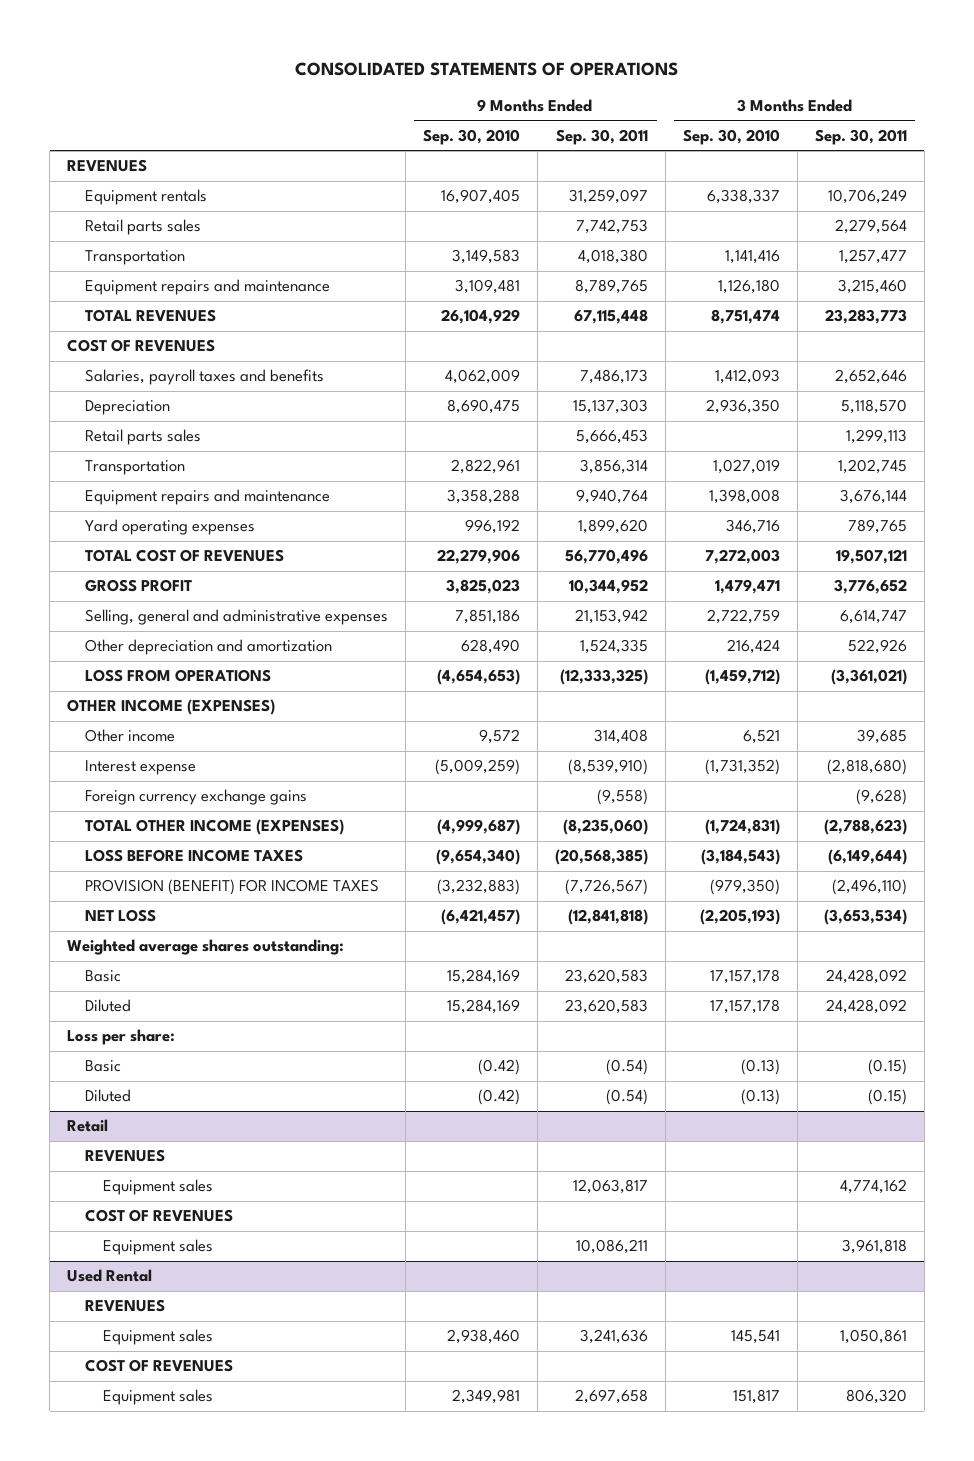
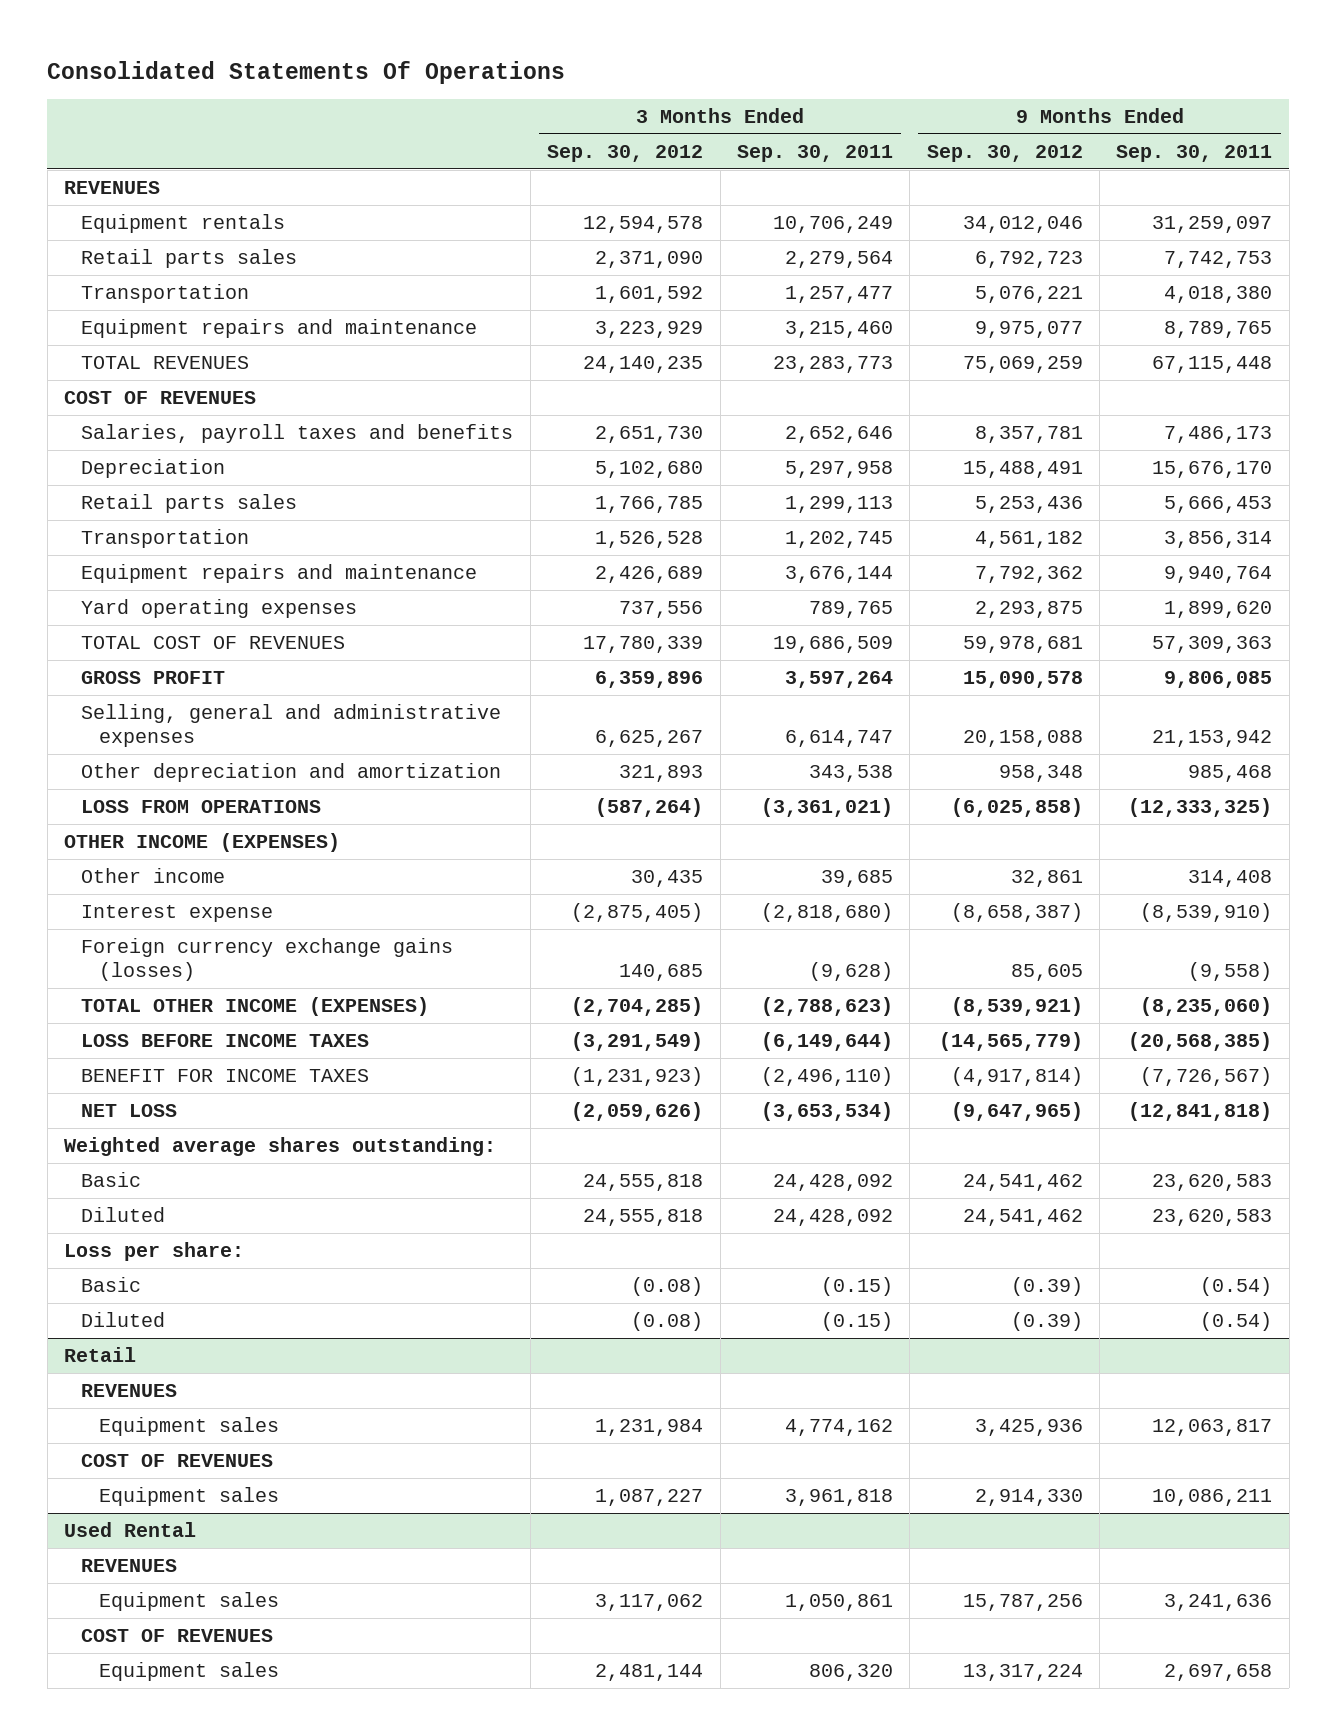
[294,61,678,76] CONSOLIDATED STATEMENTS OF OPERATIONS -> [47,60,566,84] Consolidated Statements Of Operations
[423,128,521,145] Sep. 30, 2010 -> none
[682,128,780,145] Sep. 30, 2010 -> none
none -> [547,144,704,162] Sep. 30, 2012
none -> [926,144,1083,162] Sep. 30, 2012
[572,399,648,415] 15,137,303 -> [1152,461,1273,479] 15,676,170
[840,399,907,415] 5,118,570 -> [784,461,893,479] 5,297,958
[564,549,648,565] 56,770,496 -> [1152,636,1273,654] 57,309,363
[835,549,907,565] 19,507,121 -> [772,636,893,654] 19,686,509
[568,579,648,595] 10,344,952 -> [1164,671,1273,689] 9,806,085
[833,579,907,595] 3,776,652 -> [784,671,893,689] 3,597,264
[579,639,648,655] 1,524,335 -> [1188,765,1273,783] 985,468
[847,639,907,655] 522,926 -> [808,765,893,783] 343,538
[85,789,308,806] Foreign currency exchange gains -> [81,938,454,982] Foreign currency exchange gains (losses)
[85,879,380,896] PROVISION (BENEFIT) FOR INCOME TAXES -> [81,1069,370,1083] BENEFIT FOR INCOME TAXES

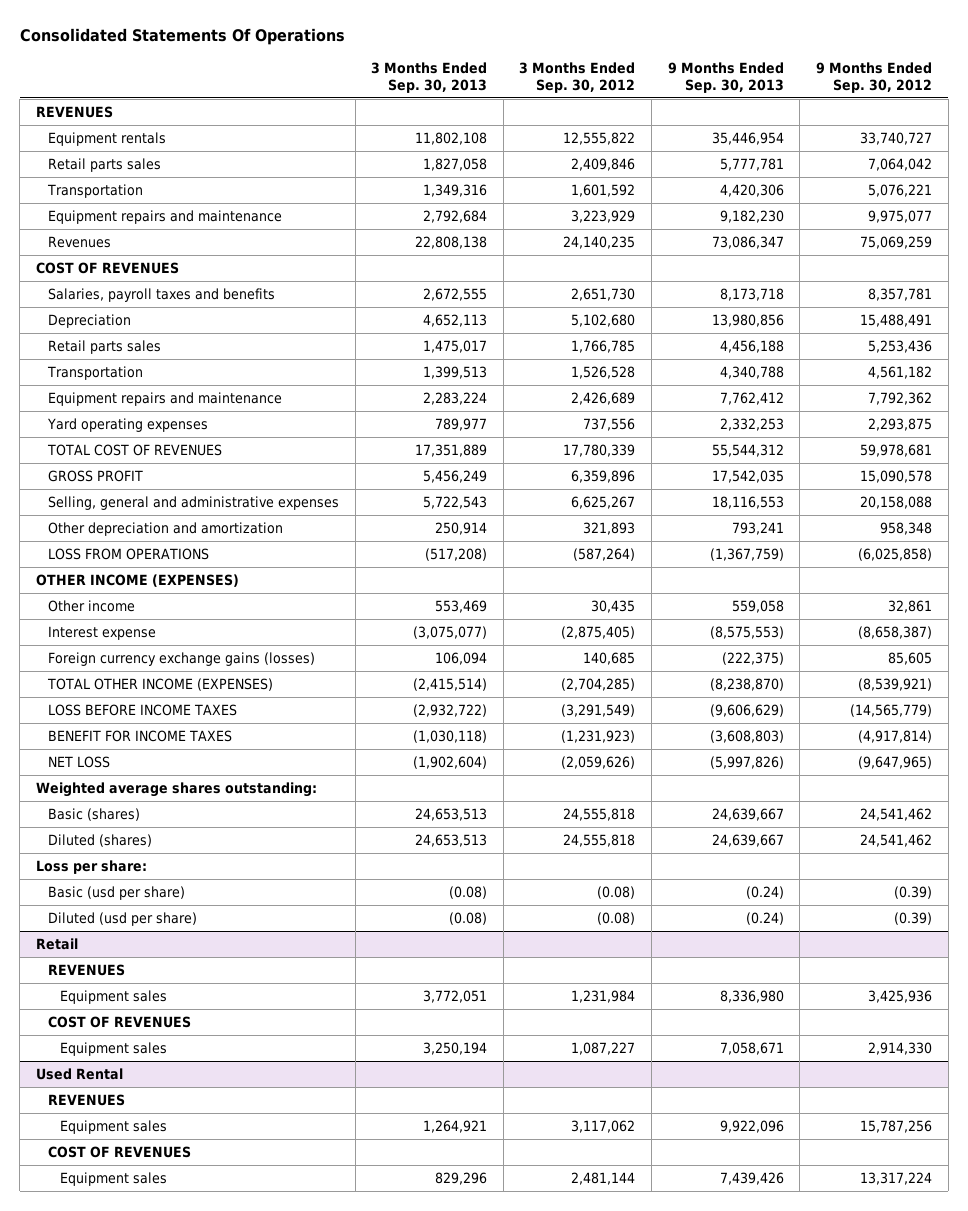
[736,144,893,162] Sep. 30, 2011 -> none
[1116,144,1273,162] Sep. 30, 2011 -> none
none -> [371,62,488,94] 3 Months Ended Sep. 30, 2013
none -> [667,62,784,94] 9 Months Ended Sep. 30, 2013
[583,216,704,234] 12,594,578 -> [563,131,636,145] 12,555,822
[962,216,1083,234] 34,012,046 -> [860,131,933,145] 33,740,727
[595,251,704,269] 2,371,090 -> [571,157,636,171] 2,409,846
[974,251,1083,269] 6,792,723 -> [868,157,933,171] 7,064,042
[81,356,250,370] TOTAL REVENUES -> [47,235,111,248] Revenues
[81,1172,142,1188] Basic -> [47,807,140,821] Basic (shares)
[81,1207,166,1223] Diluted -> [47,833,152,847] Diluted (shares)
[81,1277,142,1293] Basic -> [47,885,185,900] Basic (usd per share)
[81,1312,166,1328] Diluted -> [47,911,197,926] Diluted (usd per share)

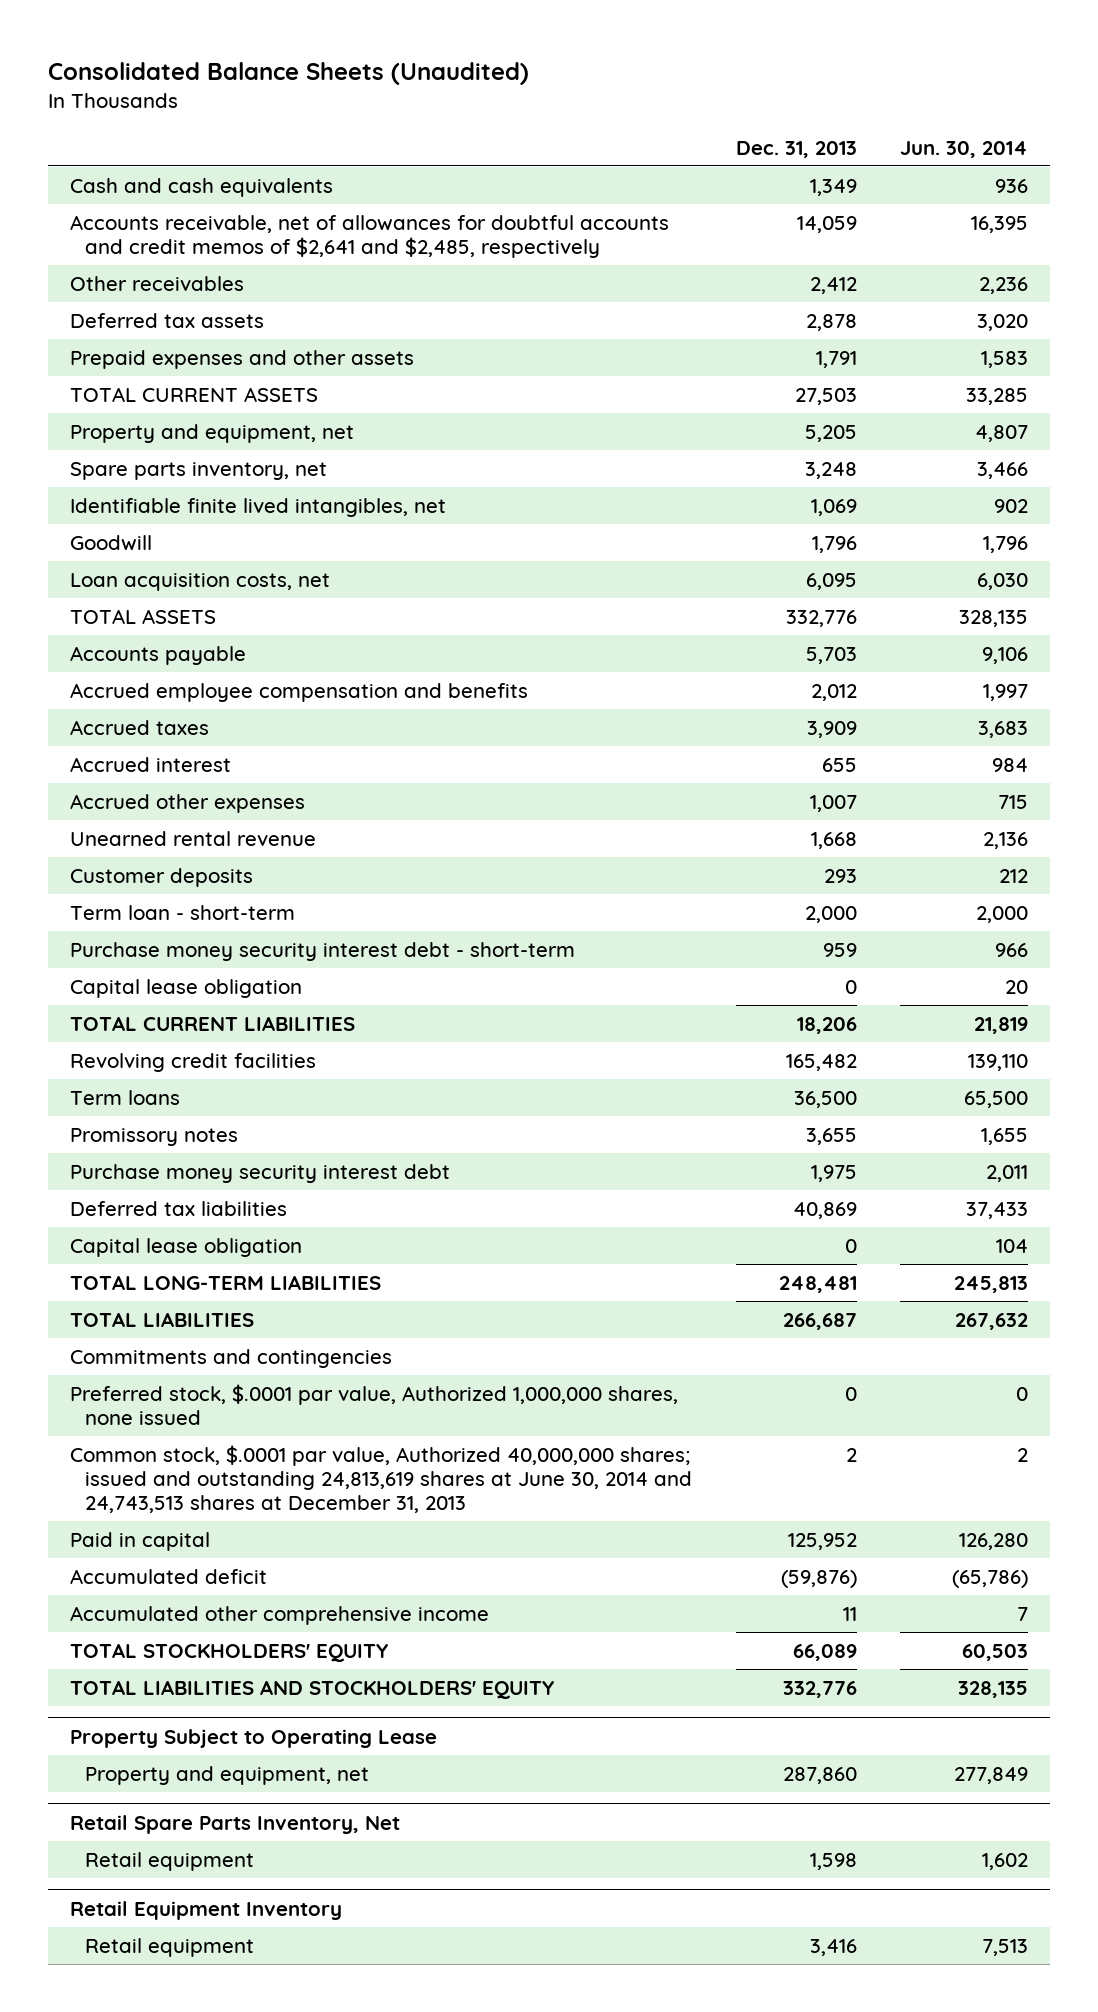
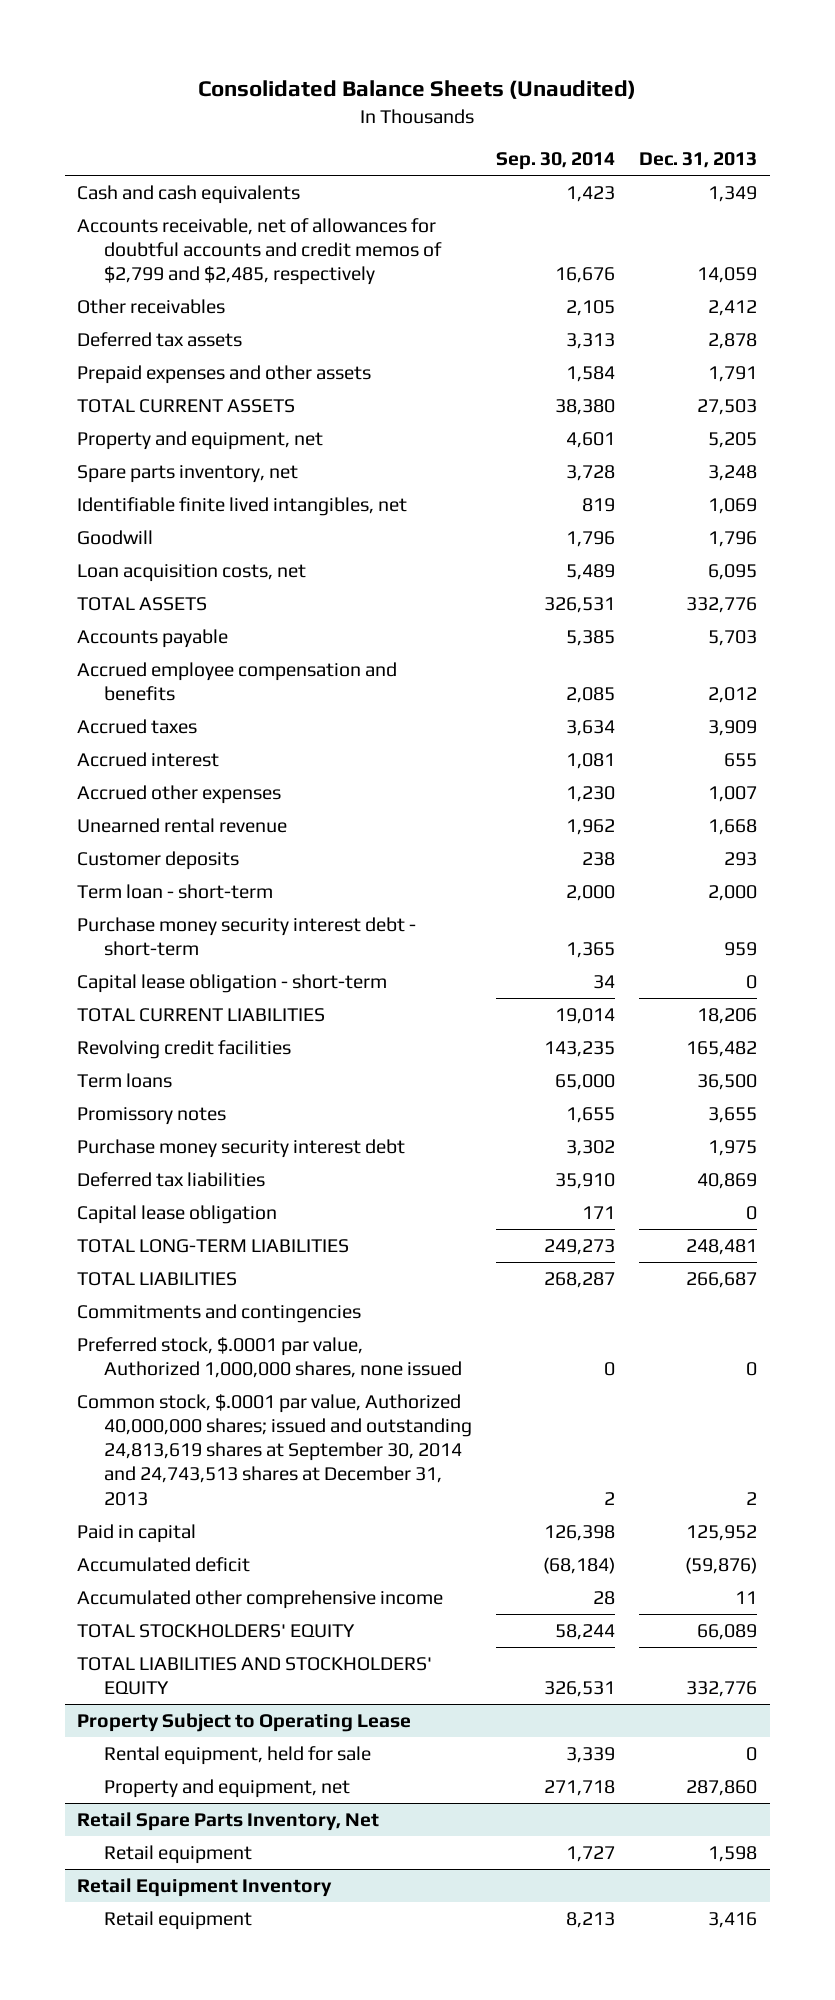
[900,140,1029,158] Jun. 30, 2014 -> none
none -> [496,152,616,171] Sep. 30, 2014
[69,214,669,258] Accounts receivable, net of allowances for doubtful accounts and credit memos of $2,641 and $2,485, respectively -> [77,217,442,286] Accounts receivable, net of allowances for doubtful accounts and credit memos of $2,799 and $2,485, respectively
[69,978,302,998] Capital lease obligation -> [77,973,388,993] Capital lease obligation - short-term
[69,1444,693,1513] Common stock, $.0001 par value, Authorized 40,000,000 shares; issued and outstanding 24,813,619 shares at June 30, 2014 and 24,743,513 shares at December 31, 2013 -> [77,1393,472,1506] Common stock, $.0001 par value, Authorized 40,000,000 shares; issued and outstanding 24,813,619 shares at September 30, 2014 and 24,743,513 shares at December 31, 2013
none -> [103,1745,371,1765] Rental equipment, held for sale

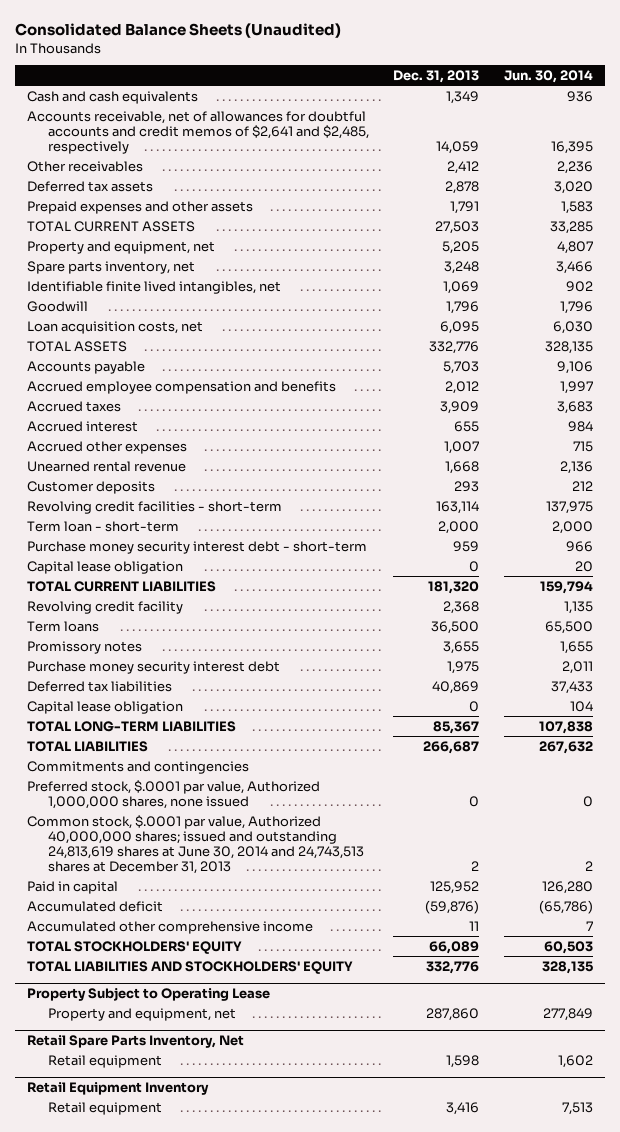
[496,152,616,171] Sep. 30, 2014 -> none
none -> [503,69,593,83] Jun. 30, 2014
[77,217,442,286] Accounts receivable, net of allowances for doubtful accounts and credit memos of $2,799 and $2,485, respectively -> [27,110,369,154] Accounts receivable, net of allowances for doubtful accounts and credit memos of $2,641 and $2,485, respectively
none -> [27,500,283,514] Revolving credit facilities - short-term
[77,973,388,993] Capital lease obligation - short-term -> [27,560,184,574] Capital lease obligation
[697,1007,758,1024] 18,206 -> [428,580,480,594] 181,320
[77,1039,292,1059] Revolving credit facilities -> [27,600,184,614] Revolving credit facility
[686,1040,758,1057] 165,482 -> [443,600,480,614] 2,368
[686,1238,758,1255] 248,481 -> [433,720,480,734] 85,367
[77,1393,472,1506] Common stock, $.0001 par value, Authorized 40,000,000 shares; issued and outstanding 24,813,619 shares at September 30, 2014 and 24,743,513 shares at December 31, 2013 -> [27,814,364,874] Common stock, $.0001 par value, Authorized 40,000,000 shares; issued and outstanding 24,813,619 shares at June 30, 2014 and 24,743,513 shares at December 31, 2013
[103,1745,371,1765] Rental equipment, held for sale -> none

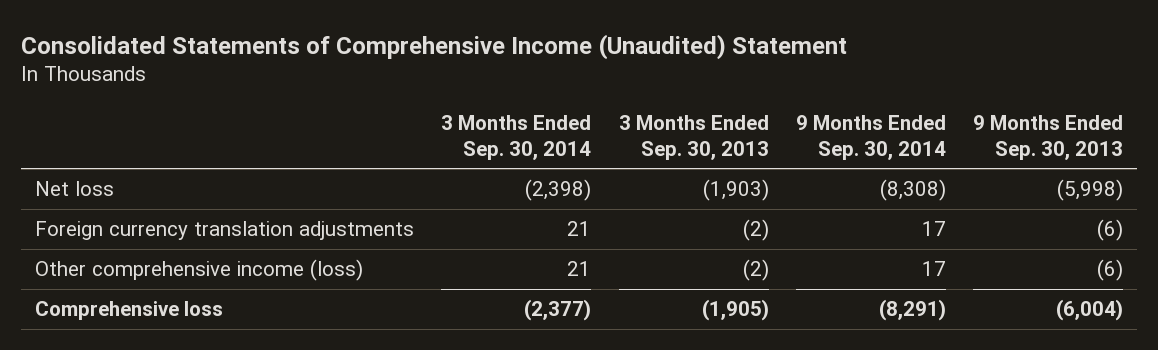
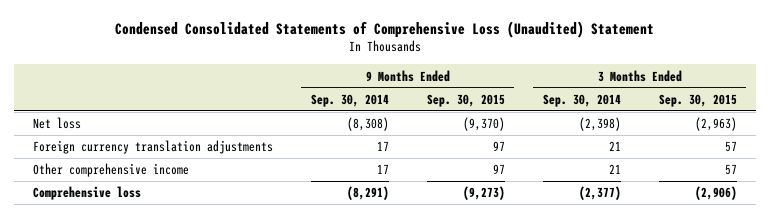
[21,33,848,60] Consolidated Statements of Comprehensive Income (Unaudited) Statement -> [114,20,654,38] Condensed Consolidated Statements of Comprehensive Loss (Unaudited) Statement
[618,114,769,160] 3 Months Ended Sep. 30, 2013 -> none
[973,114,1124,160] 9 Months Ended Sep. 30, 2013 -> none
none -> [426,93,505,107] Sep. 30, 2015
none -> [658,93,737,107] Sep. 30, 2015
[35,259,364,282] Other comprehensive income (loss) -> [32,163,189,178] Other comprehensive income

